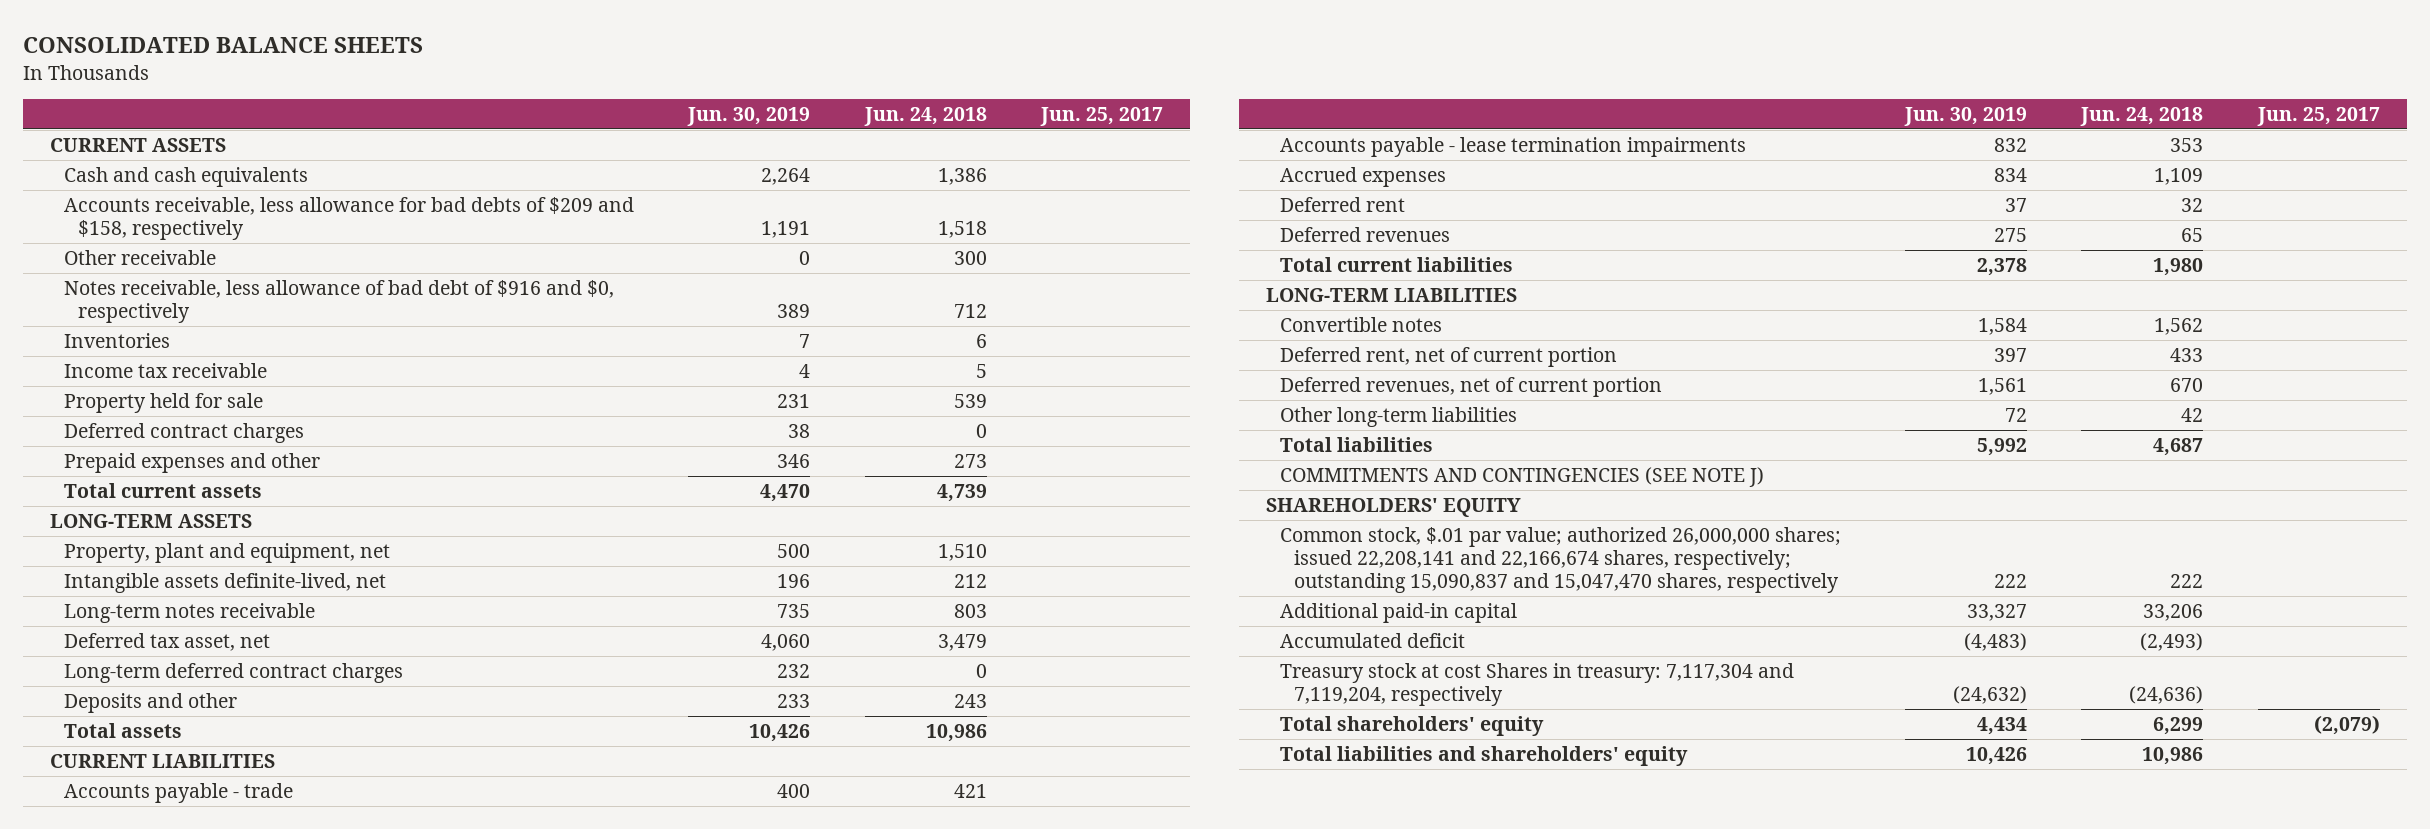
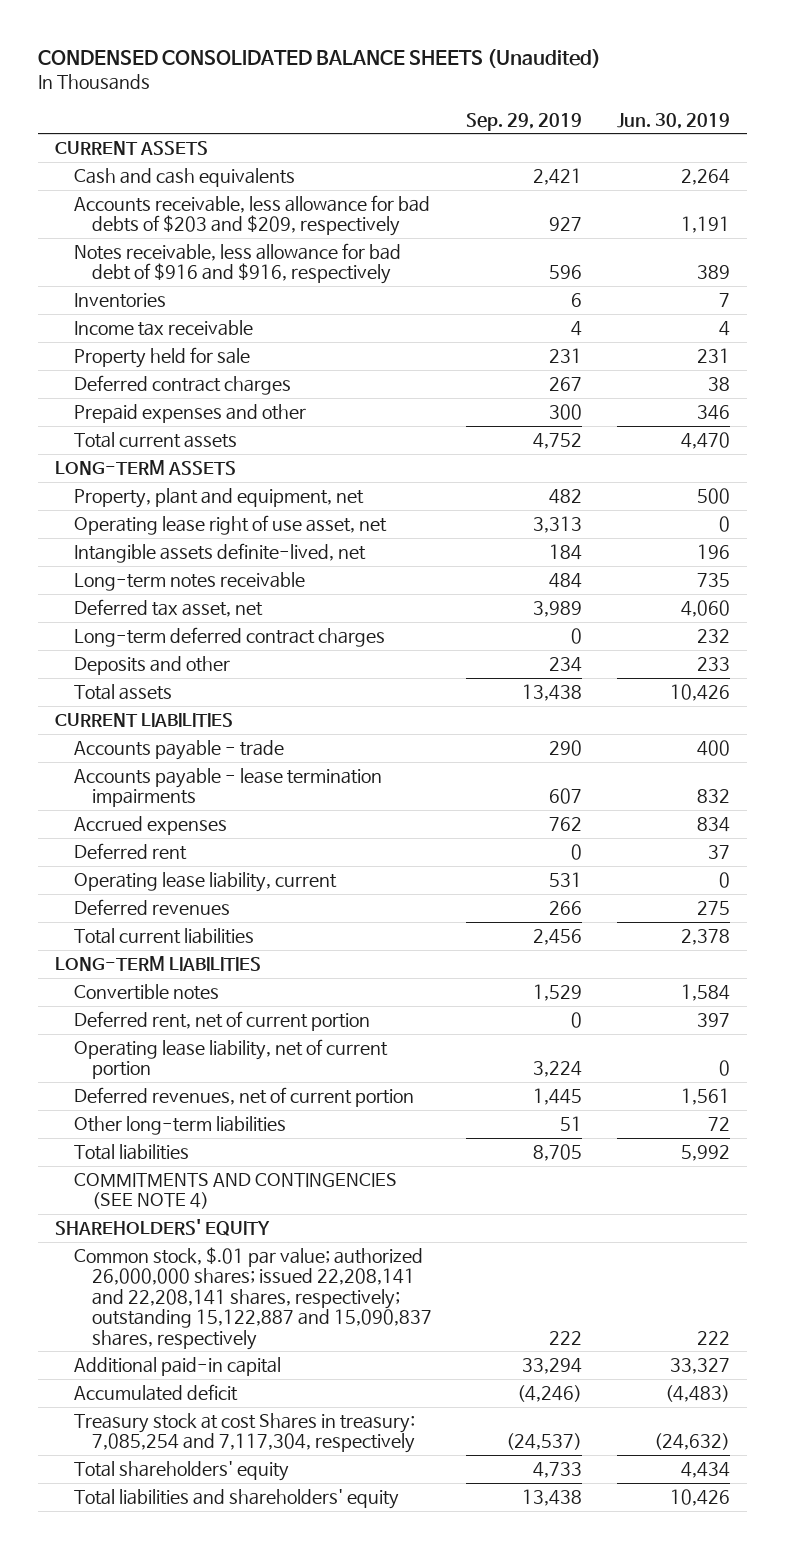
[22,37,423,54] CONSOLIDATED BALANCE SHEETS -> [38,48,602,68] CONDENSED CONSOLIDATED BALANCE SHEETS (Unaudited)
[863,106,987,126] Jun. 24, 2018 -> none
[1040,106,1164,126] Jun. 25, 2017 -> none
none -> [466,112,583,131] Sep. 29, 2019
[63,249,216,265] Other receivable -> none
[63,196,634,241] Accounts receivable, less allowance for bad debts of $209 and $158, respectively -> [73,195,430,237] Accounts receivable, less allowance for bad debts of $203 and $209, respectively
[63,279,614,324] Notes receivable, less allowance of bad debt of $916 and $0, respectively -> [73,243,401,285] Notes receivable, less allowance for bad debt of $916 and $916, respectively
none -> [73,515,387,536] Operating lease right of use asset, net
none -> [73,872,337,893] Operating lease liability, current
none -> [73,1039,388,1080] Operating lease liability, net of current portion
[1280,466,1765,487] COMMITMENTS AND CONTINGENCIES (SEE NOTE J) -> [73,1173,397,1210] COMMITMENTS AND CONTINGENCIES (SEE NOTE 4)
[1280,526,1842,594] Common stock, $.01 par value; authorized 26,000,000 shares; issued 22,208,141 and 22,166,674 shares, respectively; outstanding 15,090,837 and 15,047,470 shares, respectively -> [73,1247,432,1350] Common stock, $.01 par value; authorized 26,000,000 shares; issued 22,208,141 and 22,208,141 shares, respectively; outstanding 15,122,887 and 15,090,837 shares, respectively
[1280,662,1795,707] Treasury stock at cost Shares in treasury: 7,117,304 and 7,119,204, respectively -> [73,1413,415,1454] Treasury stock at cost Shares in treasury: 7,085,254 and 7,117,304, respectively

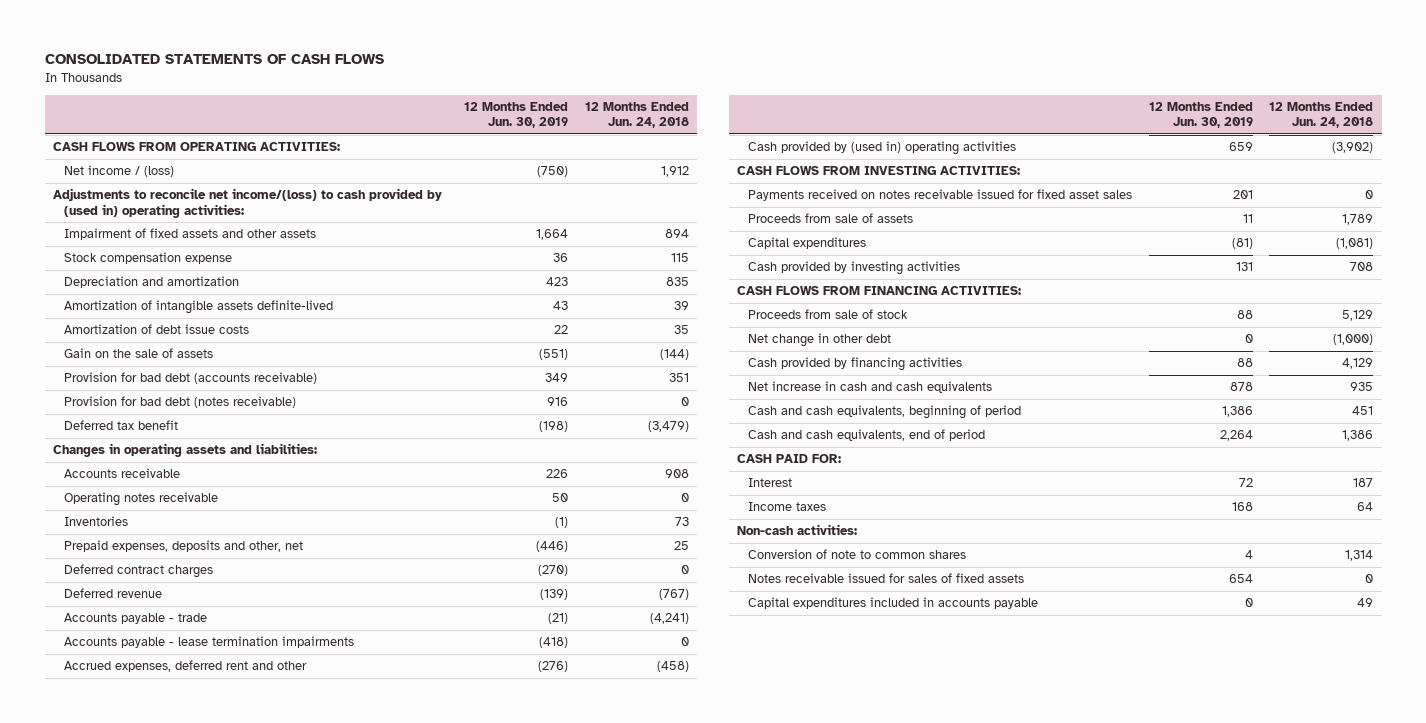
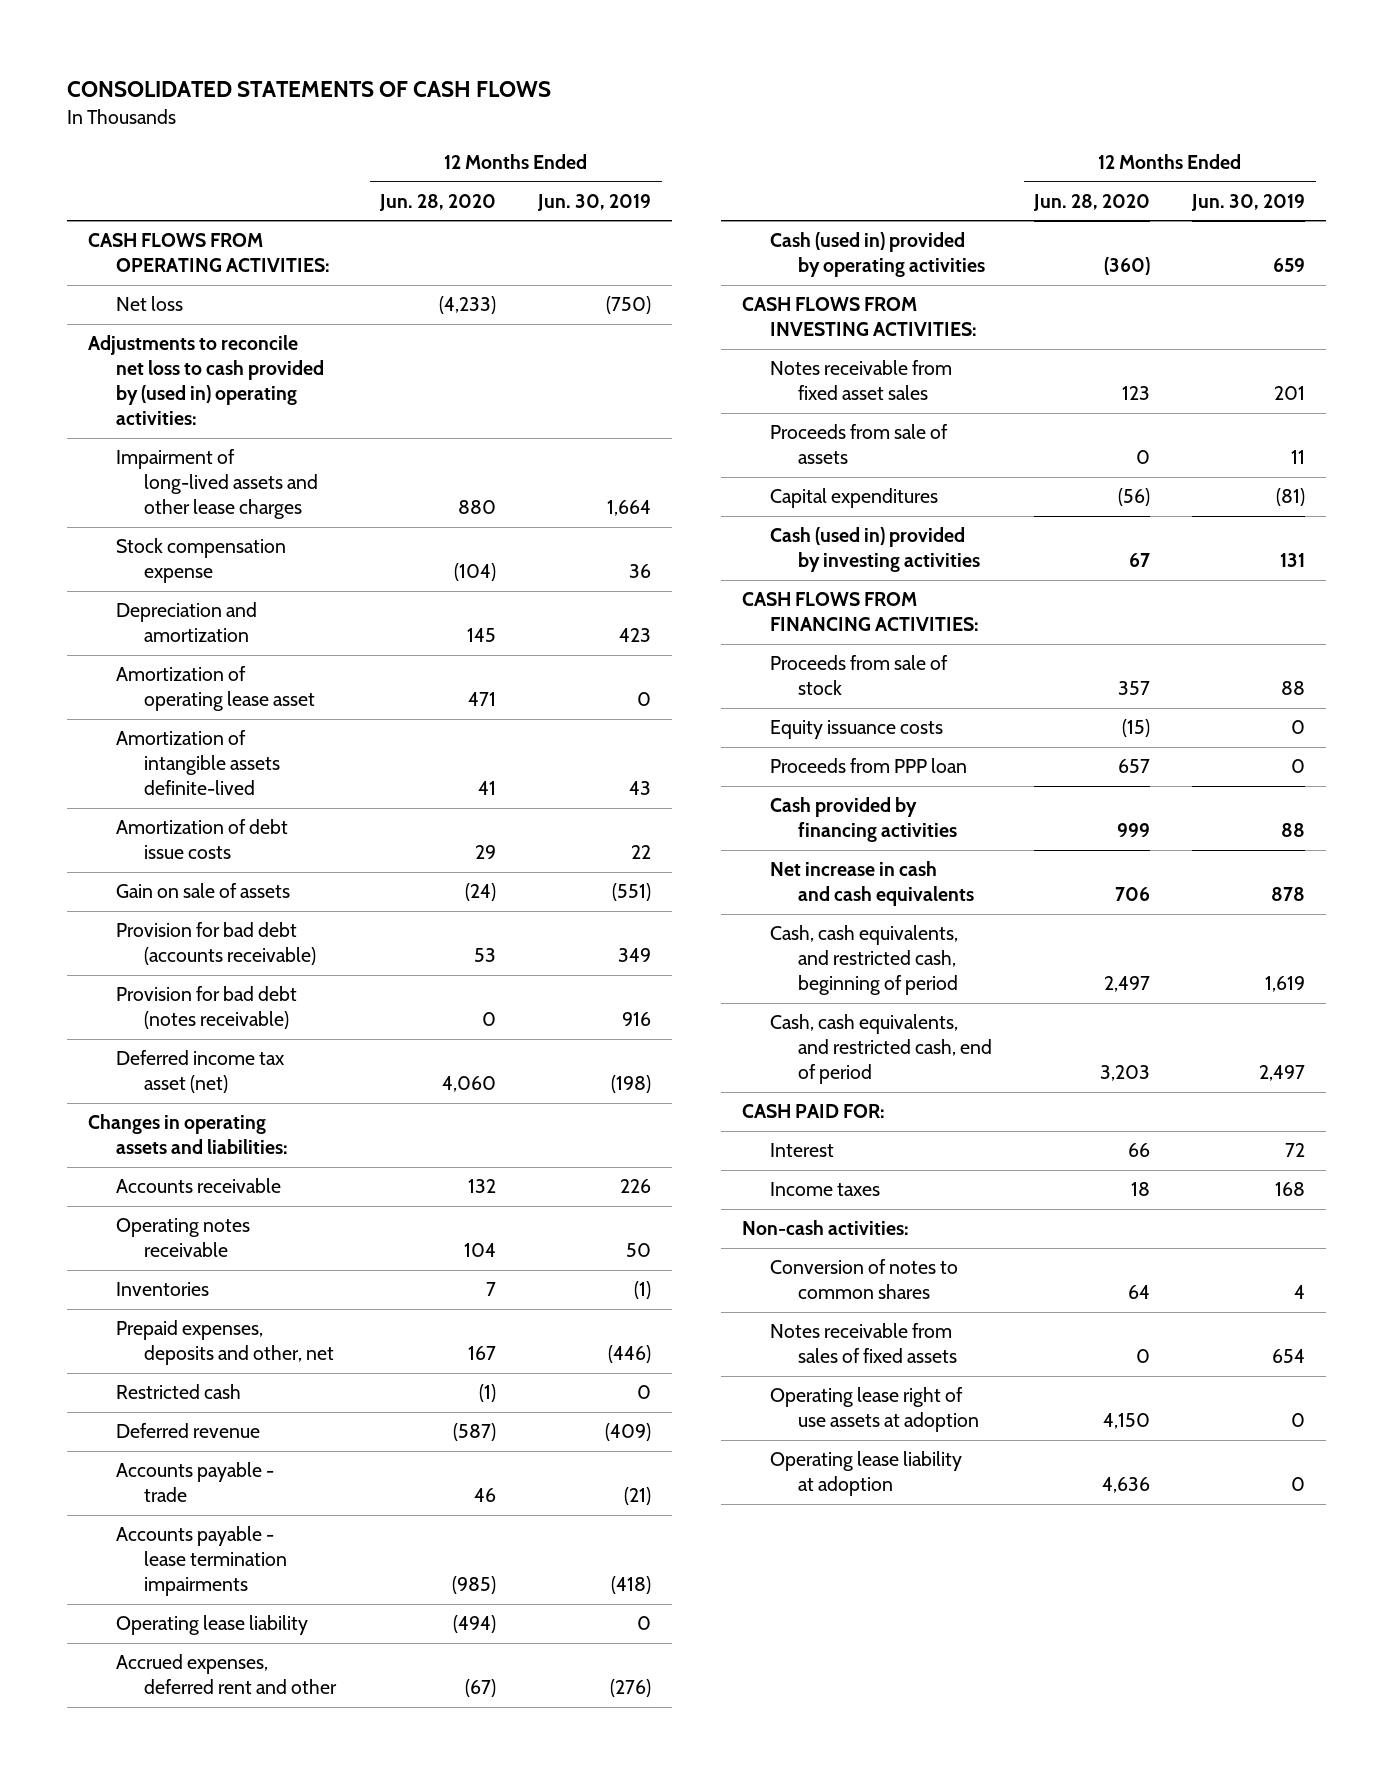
[584,101,689,129] 12 Months Ended Jun. 24, 2018 -> none
none -> [379,193,497,211] Jun. 28, 2020
[63,165,174,178] Net income / (loss) -> [116,296,184,312] Net loss
[52,188,442,218] Adjustments to reconcile net income/(loss) to cash provided by (used in) operating activities: -> [88,335,325,426] Adjustments to reconcile net loss to cash provided by (used in) operating activities:
[63,228,316,241] Impairment of fixed assets and other assets -> [116,449,319,520] Impairment of long-lived assets and other lease charges
none -> [116,666,316,712] Amortization of operating lease asset
[63,348,213,359] Gain on the sale of assets -> [116,883,291,899] Gain on sale of assets
[63,420,178,431] Deferred tax benefit -> [116,1050,286,1094] Deferred income tax asset (net)
[63,564,213,579] Deferred contract charges -> none
none -> [116,1384,242,1400] Restricted cash
[540,589,569,601] (139) -> [605,1423,652,1442] (409)
none -> [116,1615,309,1636] Operating lease liability
[748,141,1017,156] Cash provided by (used in) operating activities -> [770,232,986,278] Cash (used in) provided by operating activities
[748,189,1133,202] Payments received on notes receivable issued for fixed asset sales -> none
none -> [770,360,953,401] Notes receivable from fixed asset sales
[748,261,961,276] Cash provided by investing activities -> [770,527,981,573] Cash (used in) provided by investing activities
[748,333,892,348] Net change in other debt -> none
none -> [770,720,944,740] Equity issuance costs
none -> [770,758,968,774] Proceeds from PPP loan
[748,405,1022,420] Cash and cash equivalents, beginning of period -> [770,925,959,996] Cash, cash equivalents, and restricted cash, beginning of period
[1221,406,1253,418] 1,386 -> [1265,976,1306,993] 1,619
[748,429,986,442] Cash and cash equivalents, end of period -> [770,1014,993,1085] Cash, cash equivalents, and restricted cash, end of period
[1219,430,1253,442] 2,264 -> [1259,1065,1306,1082] 2,497
[748,597,1039,610] Capital expenditures included in accounts payable -> none
[748,549,967,560] Conversion of note to common shares -> [770,1259,959,1300] Conversion of notes to common shares
[748,573,1025,584] Notes receivable issued for sales of fixed assets -> [770,1323,958,1364] Notes receivable from sales of fixed assets
none -> [770,1387,980,1433] Operating lease right of use assets at adoption
none -> [770,1451,963,1497] Operating lease liability at adoption

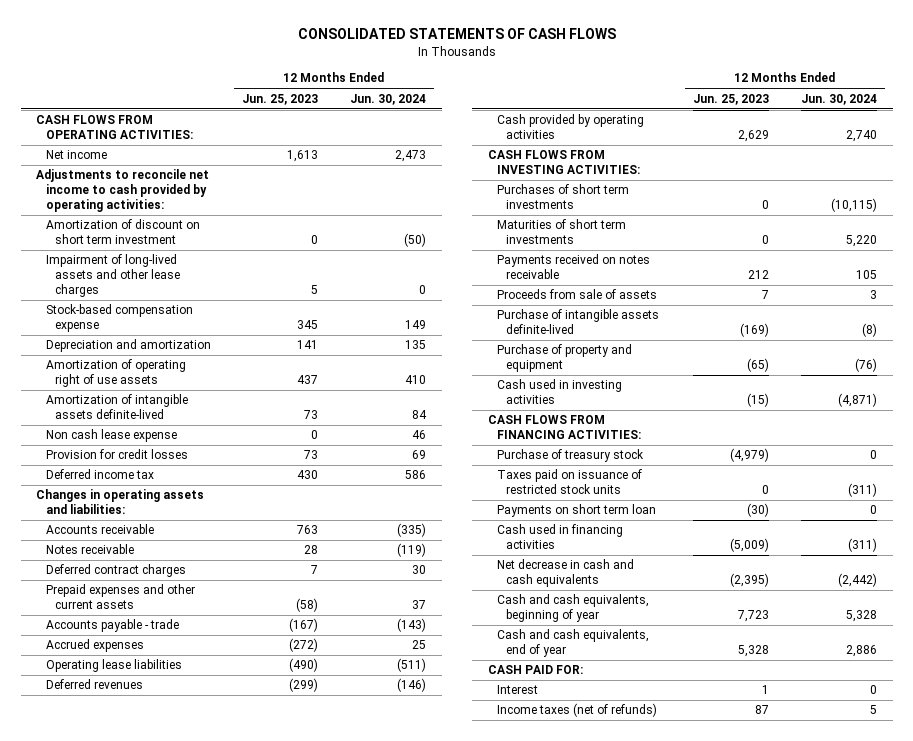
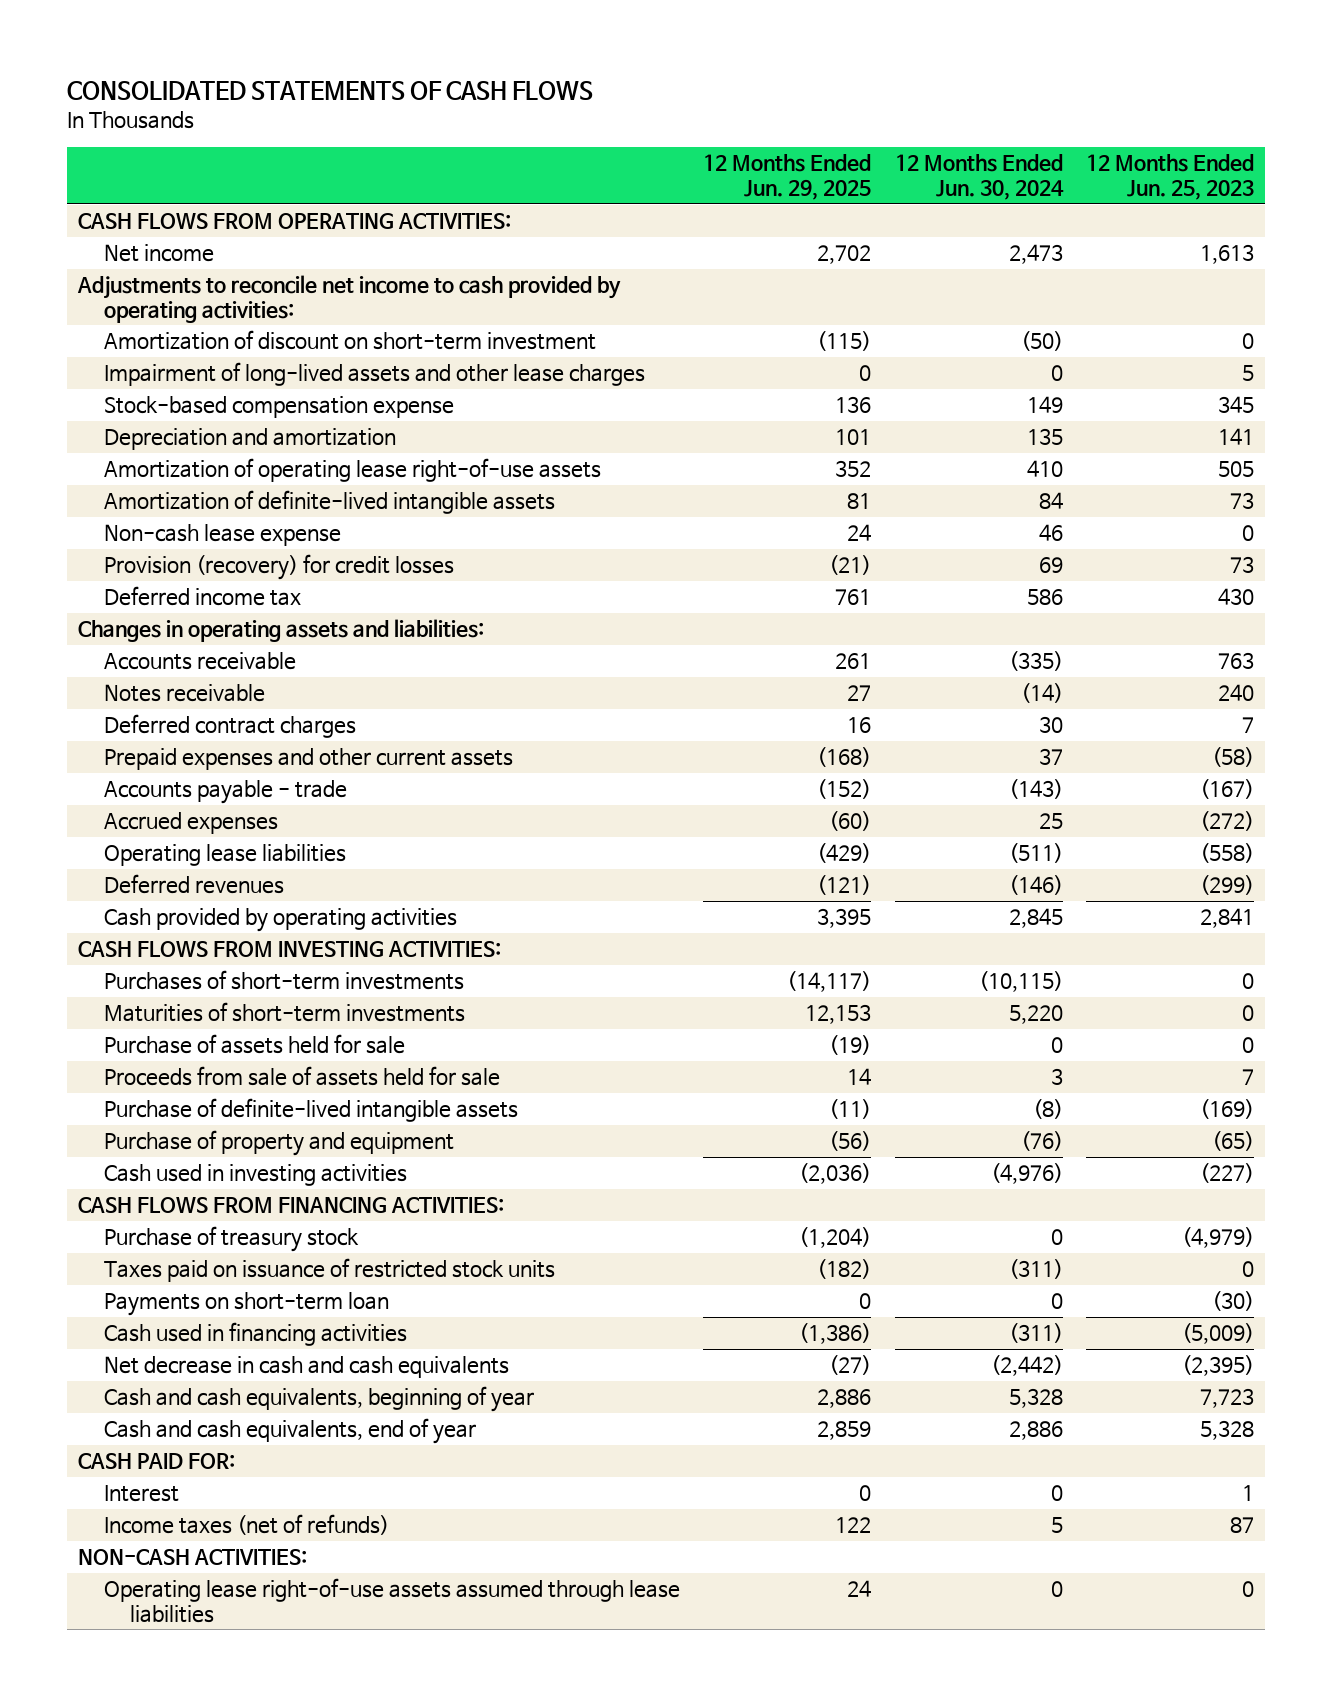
none -> [703,154,872,201] 12 Months Ended Jun. 29, 2025
[45,219,200,245] Amortization of discount on short term investment -> [104,330,597,351] Amortization of discount on short-term investment
[45,359,186,388] Amortization of operating right of use assets -> [104,458,602,483] Amortization of operating lease right-of-use assets
[297,375,319,385] 437 -> [1217,461,1254,478] 505
[45,394,188,420] Amortization of intangible assets definite-lived -> [104,490,556,515] Amortization of definite-lived intangible assets
[45,429,177,443] Non cash lease expense -> [104,524,342,547] Non-cash lease expense
[45,449,188,460] Provision for credit losses -> [104,554,455,581] Provision (recovery) for credit losses
[304,545,319,555] 28 -> [1217,684,1254,702] 240
[396,543,426,558] (119) -> [1020,683,1063,704] (14)
[289,658,319,673] (490) -> [1199,843,1254,864] (558)
[738,130,770,143] 2,629 -> [1199,908,1254,929] 2,841
[845,130,877,143] 2,740 -> [1008,908,1063,929] 2,845
[496,254,650,280] Payments received on notes receivable -> none
[496,184,629,210] Purchases of short term investments -> [104,970,465,991] Purchases of short-term investments
[496,219,626,245] Maturities of short term investments -> [104,1002,466,1023] Maturities of short-term investments
none -> [104,1034,406,1055] Purchase of assets held for sale
[496,289,657,300] Proceeds from sale of assets -> [104,1066,501,1087] Proceeds from sale of assets held for sale
[496,309,659,335] Purchase of intangible assets definite-lived -> [104,1098,519,1123] Purchase of definite-lived intangible assets
[747,393,770,408] (15) -> [1199,1163,1254,1184] (227)
[837,393,877,408] (4,871) -> [990,1163,1063,1185] (4,976)
[496,504,656,518] Payments on short term loan -> [104,1292,390,1317] Payments on short-term loan
none -> [78,1549,308,1566] NON-CASH ACTIVITIES:
none -> [104,1578,681,1624] Operating lease right-of-use assets assumed through lease liabilities

